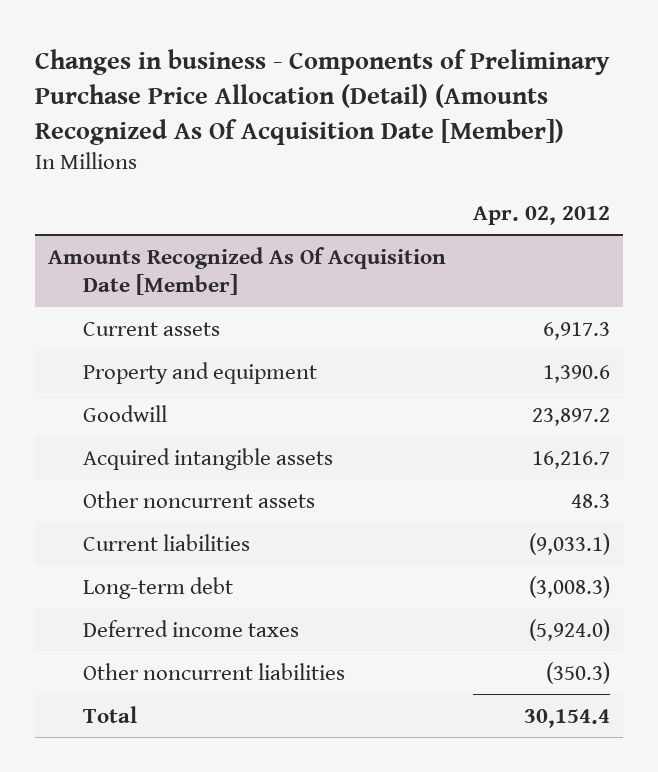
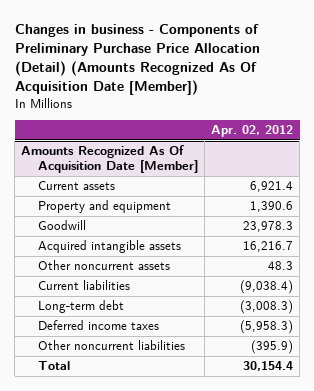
[542,321,610,340] 6,917.3 -> [250,181,294,193] 6,921.4
[531,407,610,426] 23,897.2 -> [243,221,294,233] 23,978.3
[528,532,610,555] (9,033.1) -> [240,280,294,295] (9,038.4)
[528,618,610,641] (5,924.0) -> [240,320,294,335] (5,958.3)
[545,661,610,684] (350.3) -> [251,340,294,355] (395.9)

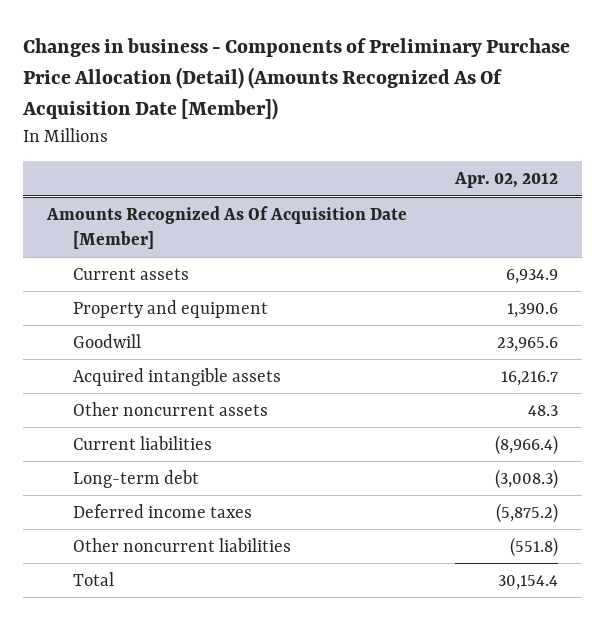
[250,181,294,193] 6,921.4 -> [505,268,558,284] 6,934.9
[243,221,294,233] 23,978.3 -> [496,336,558,352] 23,965.6
[240,280,294,295] (9,038.4) -> [494,434,558,455] (8,966.4)
[240,320,294,335] (5,958.3) -> [495,502,558,523] (5,875.2)
[251,340,294,355] (395.9) -> [509,536,558,557] (551.8)

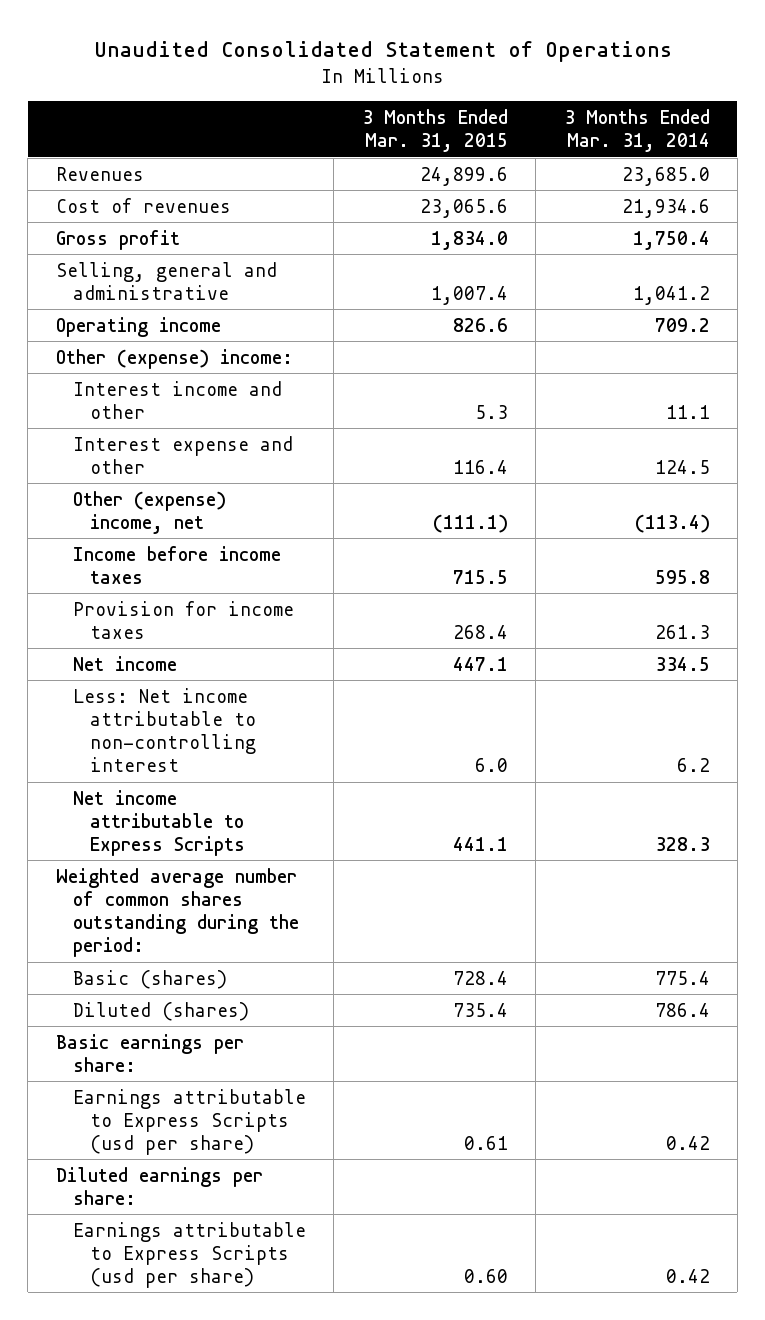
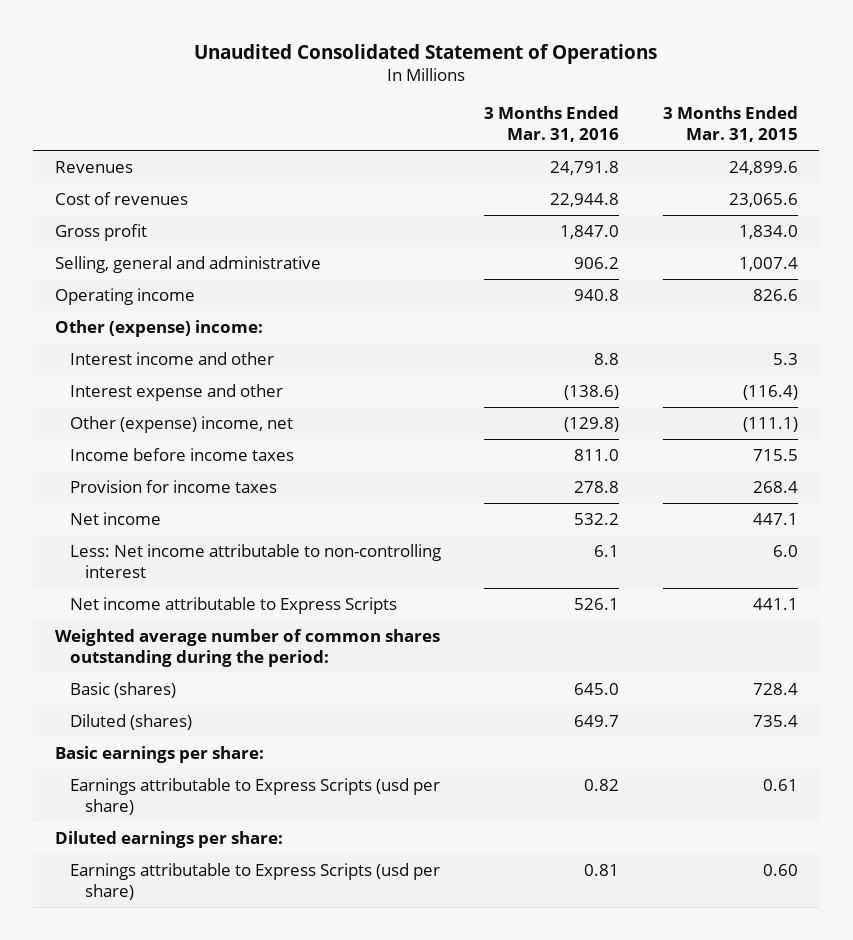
[563,109,710,153] 3 Months Ended Mar. 31, 2014 -> none
none -> [484,106,620,143] 3 Months Ended Mar. 31, 2016
[452,459,508,474] 116.4 -> [742,384,798,400] (116.4)

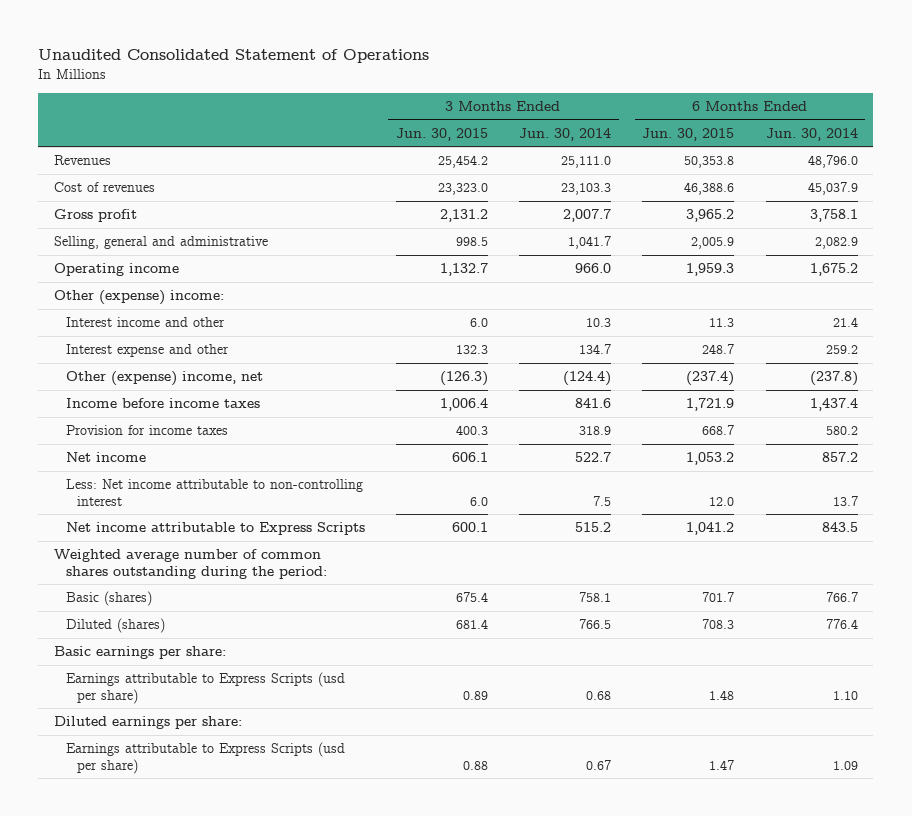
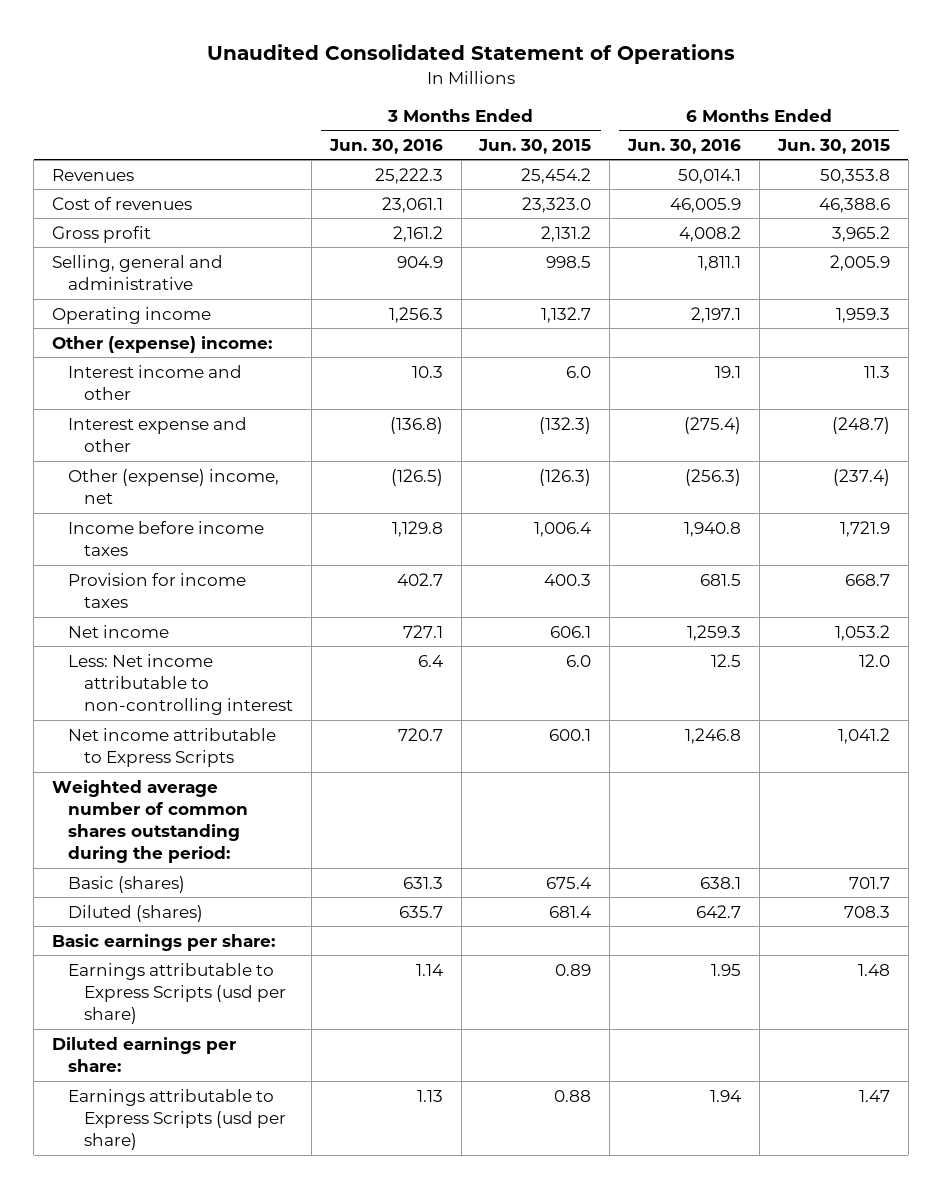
[519,127,612,141] Jun. 30, 2014 -> none
[765,127,858,141] Jun. 30, 2014 -> none
none -> [328,138,443,154] Jun. 30, 2016
none -> [627,138,742,154] Jun. 30, 2016
[455,345,488,355] 132.3 -> [539,416,592,434] (132.3)
[702,344,735,355] 248.7 -> [831,416,890,434] (248.7)

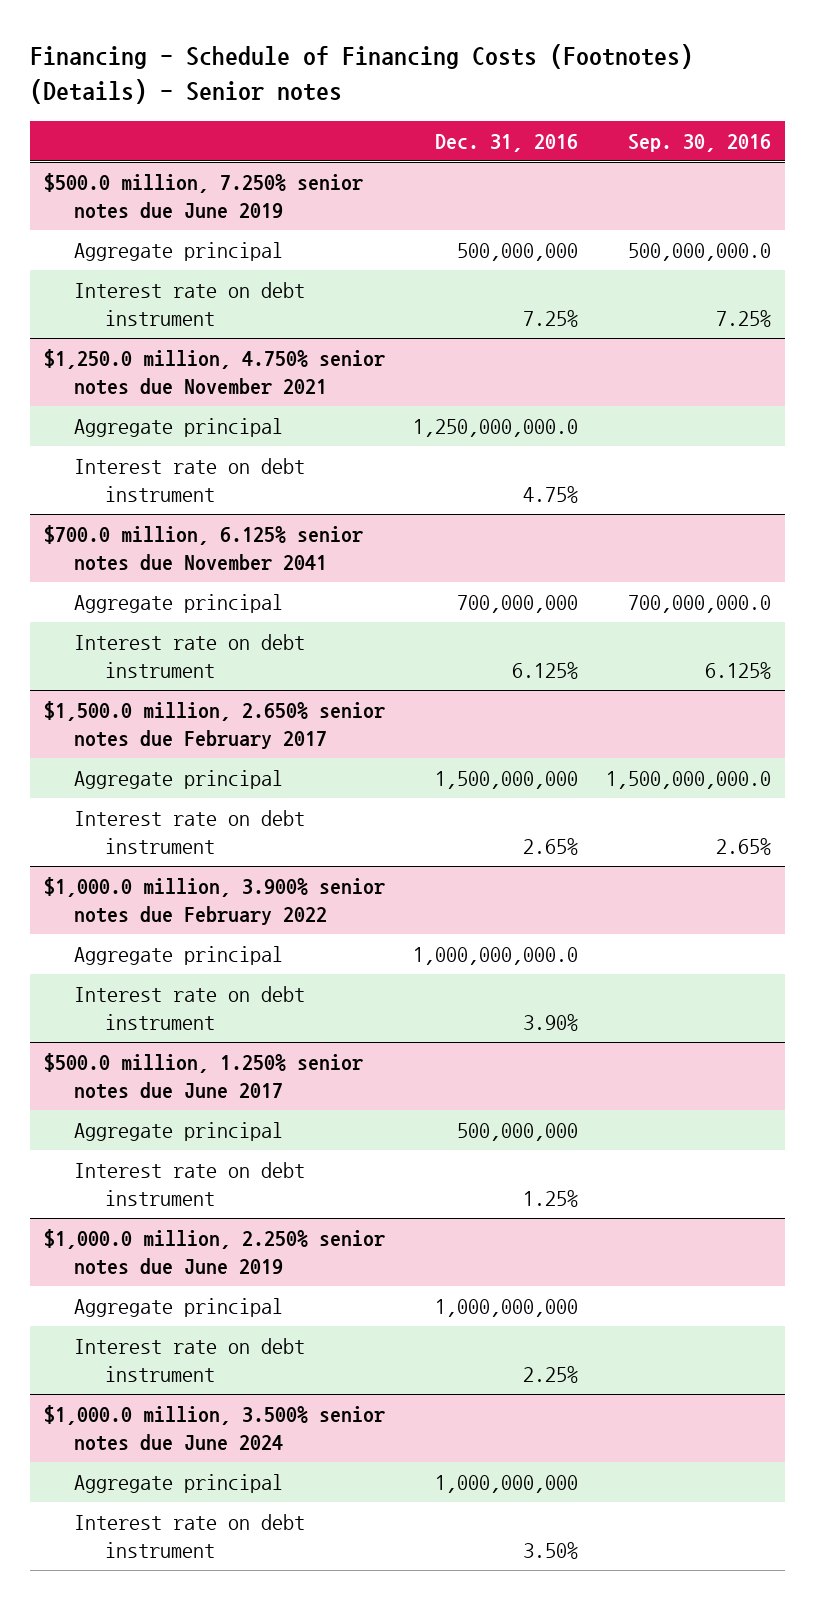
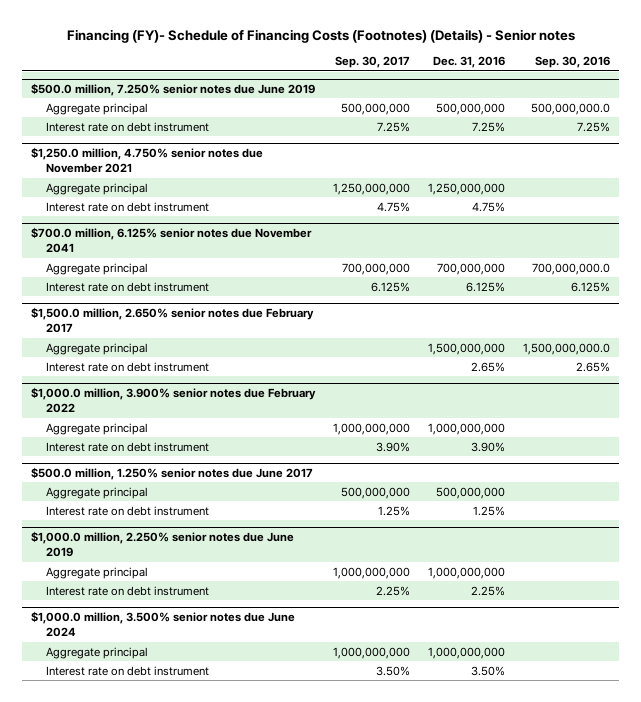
[29,44,693,104] Financing - Schedule of Financing Costs (Footnotes) (Details) - Senior notes -> [66,29,575,44] Financing (FY)- Schedule of Financing Costs (Footnotes) (Details) - Senior notes
none -> [335,56,411,69] Sep. 30, 2017
[412,419,578,438] 1,250,000,000.0 -> [428,182,506,195] 1,250,000,000
[412,947,578,966] 1,000,000,000.0 -> [428,422,506,435] 1,000,000,000

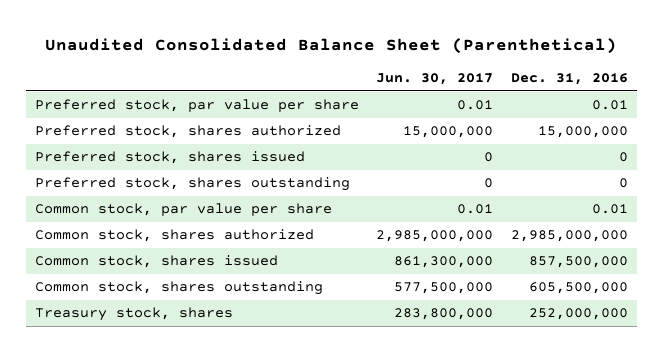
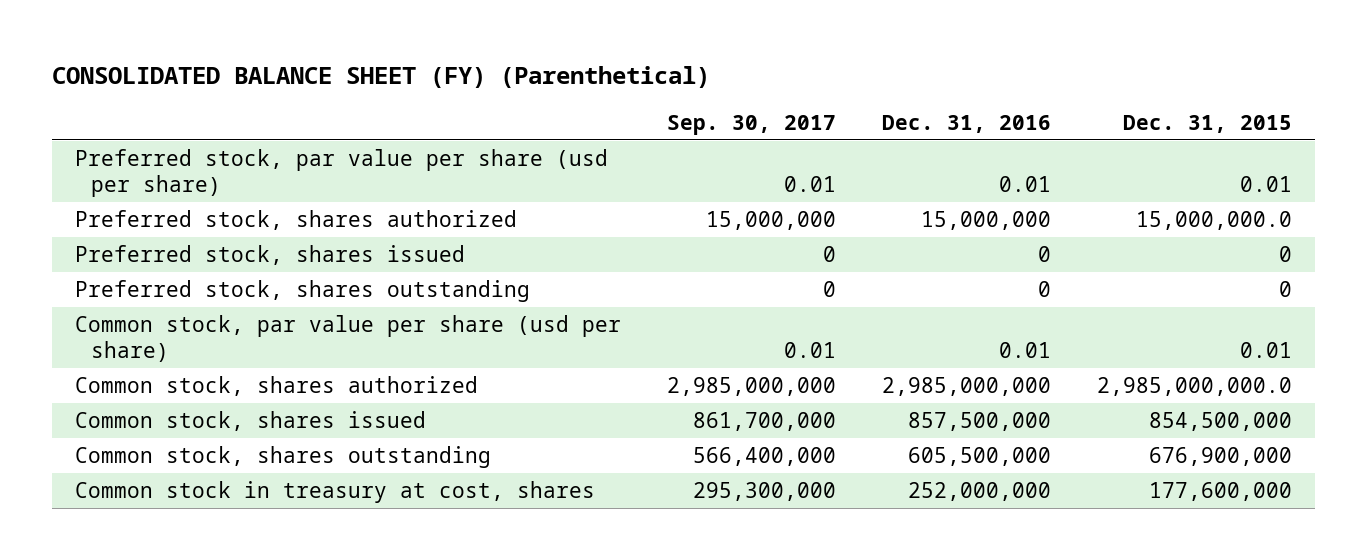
[45,37,618,54] Unaudited Consolidated Balance Sheet (Parenthetical) -> [51,66,710,89] CONSOLIDATED BALANCE SHEET (FY) (Parenthetical)
[376,73,494,86] Jun. 30, 2017 -> none
none -> [666,114,836,135] Sep. 30, 2017
none -> [1122,114,1292,133] Dec. 31, 2015
[34,99,359,113] Preferred stock, par value per share -> [74,148,608,197] Preferred stock, par value per share (usd per share)
[34,203,332,217] Common stock, par value per share -> [74,314,621,362] Common stock, par value per share (usd per share)
[34,307,233,322] Treasury stock, shares -> [74,480,595,503] Common stock in treasury at cost, shares

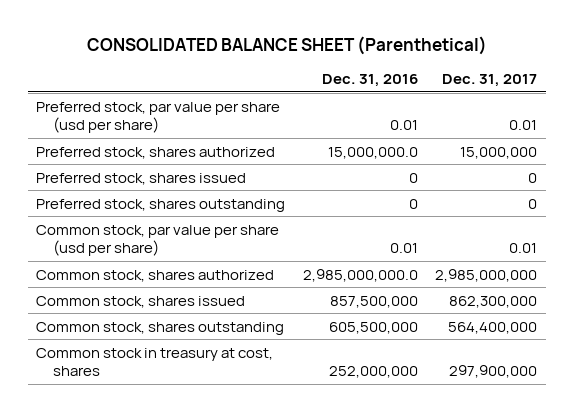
[51,66,710,89] CONSOLIDATED BALANCE SHEET (FY) (Parenthetical) -> [86,35,487,55] CONSOLIDATED BALANCE SHEET (Parenthetical)
[666,114,836,135] Sep. 30, 2017 -> none
[1122,114,1292,133] Dec. 31, 2015 -> none
none -> [442,74,538,88] Dec. 31, 2017
[920,210,1051,230] 15,000,000 -> [327,146,418,159] 15,000,000.0
[881,376,1051,396] 2,985,000,000 -> [302,268,418,282] 2,985,000,000.0

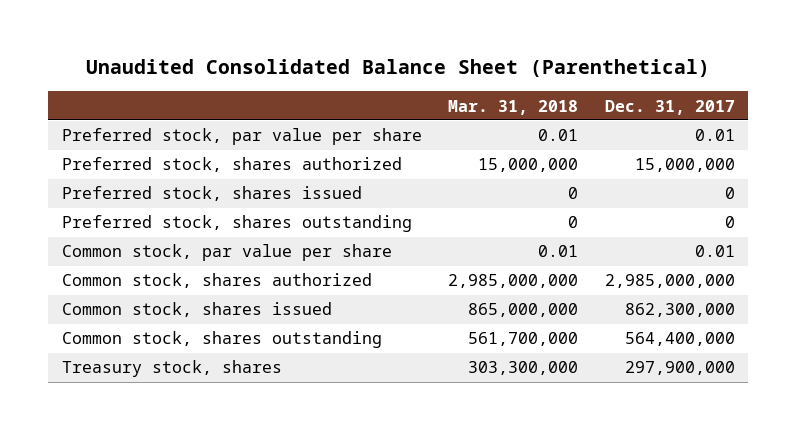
[86,35,487,55] CONSOLIDATED BALANCE SHEET (Parenthetical) -> [86,59,711,78] Unaudited Consolidated Balance Sheet (Parenthetical)
[321,74,418,88] Dec. 31, 2016 -> none
none -> [448,99,579,115] Mar. 31, 2018
[36,101,281,134] Preferred stock, par value per share (usd per share) -> [61,128,422,146] Preferred stock, par value per share
[36,224,280,257] Common stock, par value per share (usd per share) -> [61,244,392,262] Common stock, par value per share
[36,347,274,377] Common stock in treasury at cost, shares -> [61,360,282,378] Treasury stock, shares

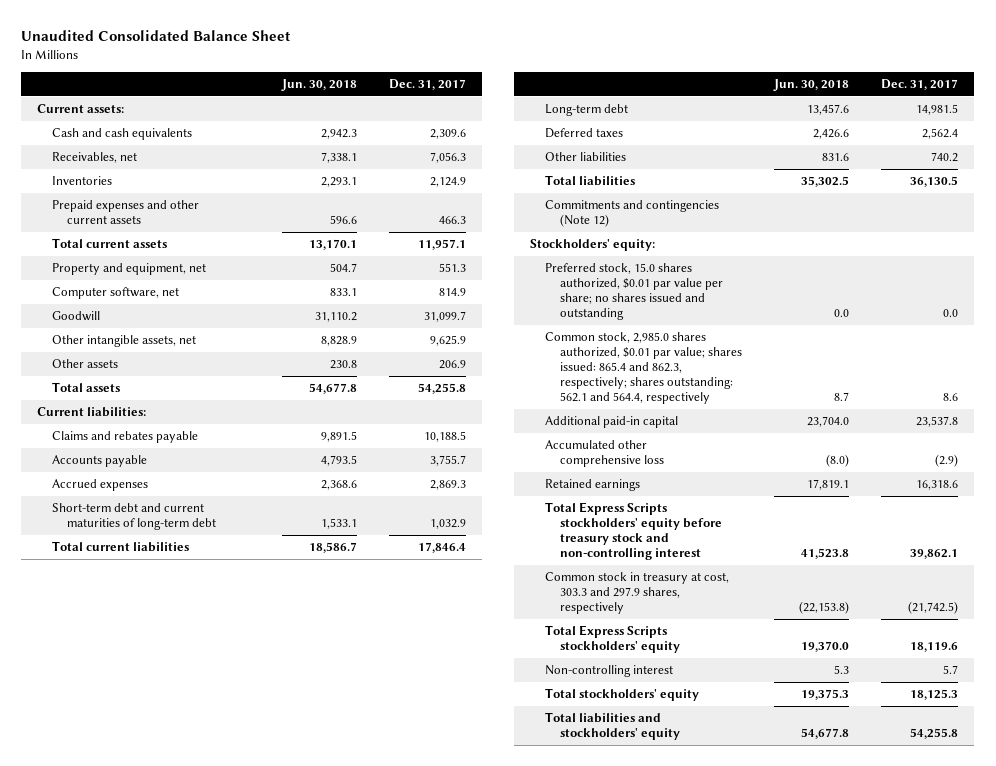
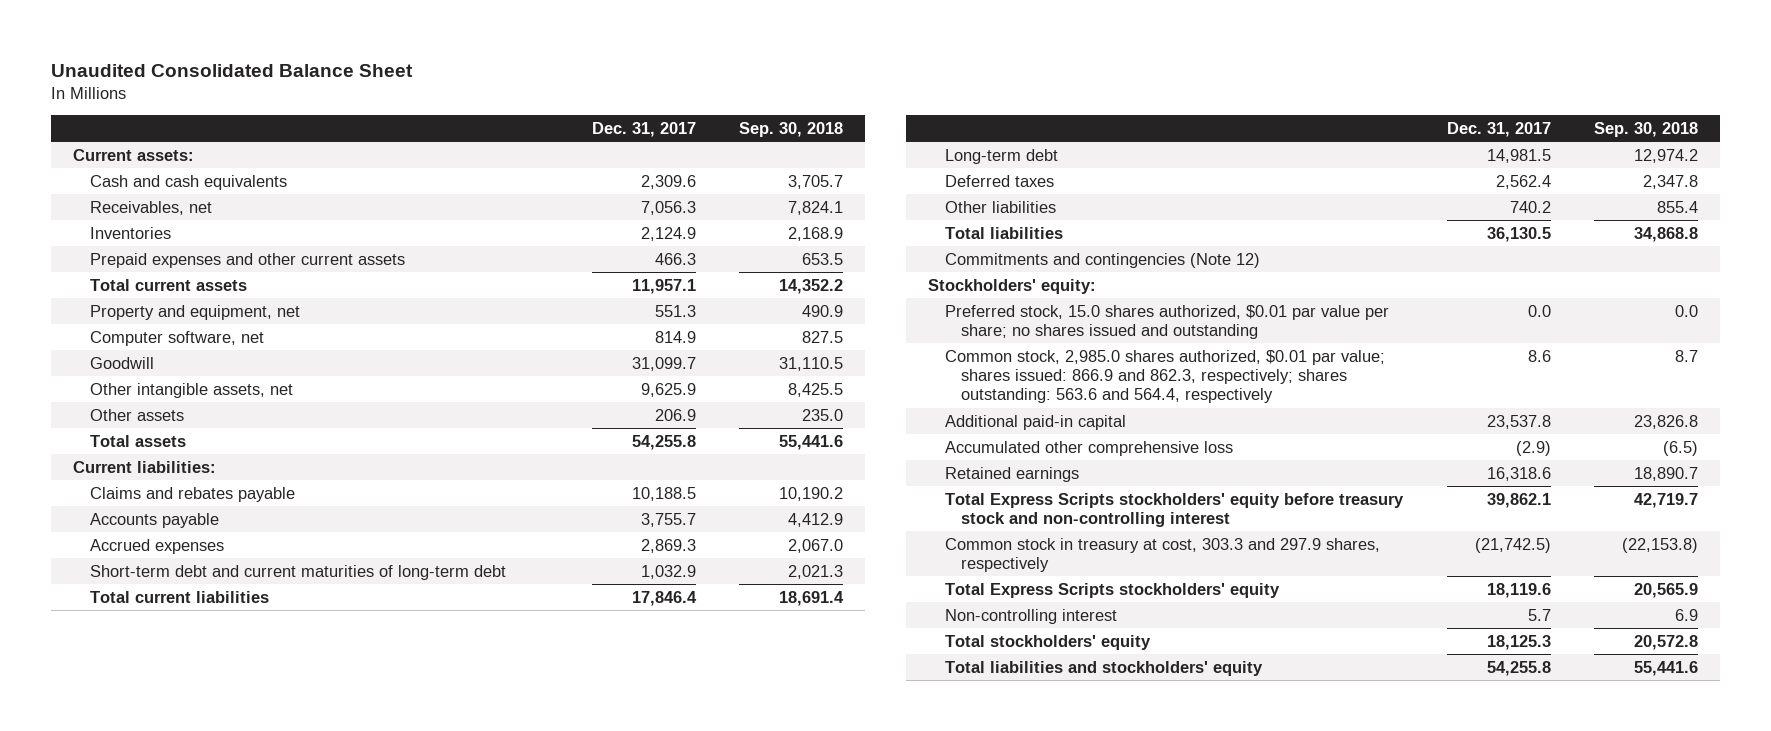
[280,78,357,91] Jun. 30, 2018 -> none
none -> [739,121,844,137] Sep. 30, 2018
[545,332,743,405] Common stock, 2,985.0 shares authorized, $0.01 par value; shares issued: 865.4 and 862.3, respectively; shares outstanding: 562.1 and 564.4, respectively -> [944,349,1385,404] Common stock, 2,985.0 shares authorized, $0.01 par value; shares issued: 866.9 and 862.3, respectively; shares outstanding: 563.6 and 564.4, respectively

